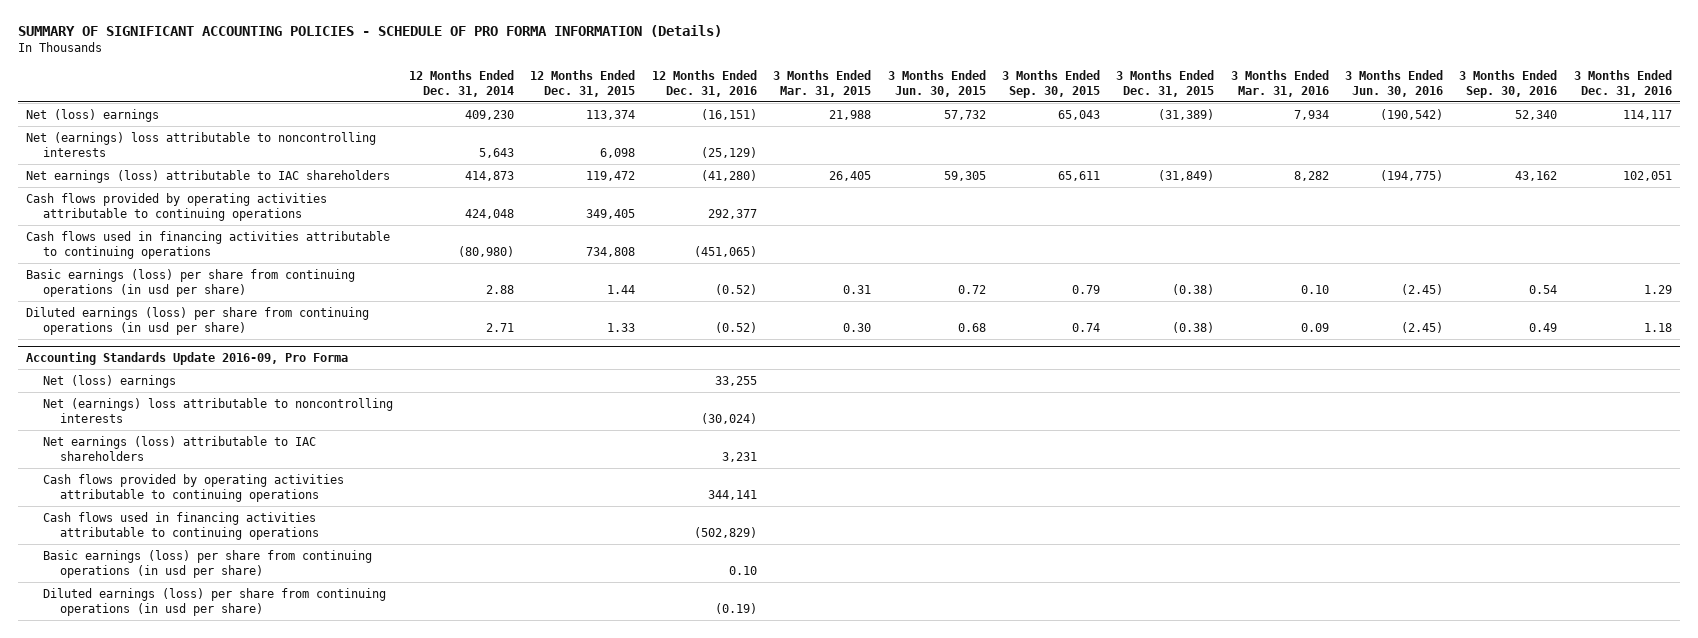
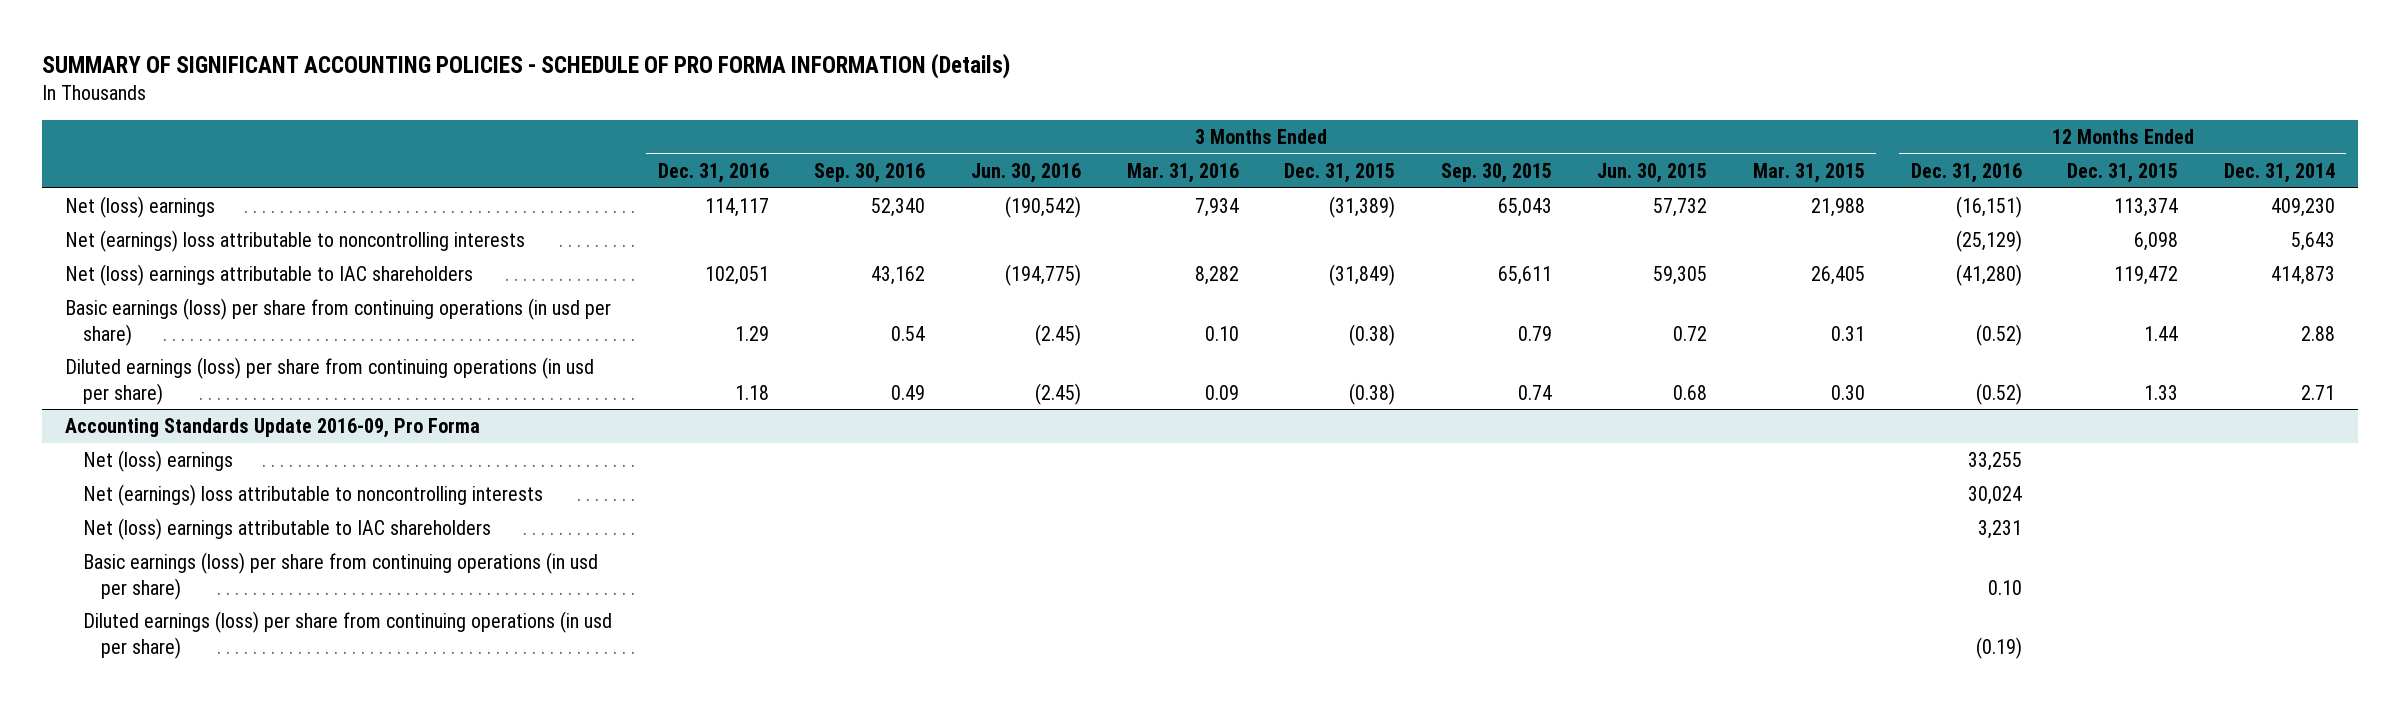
[26,192,328,221] Cash flows provided by operating activities attributable to continuing operations -> none
[26,230,391,259] Cash flows used in financing activities attributable to continuing operations -> none
[26,169,391,183] Net earnings (loss) attributable to IAC shareholders -> [64,264,473,287] Net (loss) earnings attributable to IAC shareholders
[42,473,344,502] Cash flows provided by operating activities attributable to continuing operations -> none
[42,511,319,540] Cash flows used in financing activities attributable to continuing operations -> none
[700,412,757,424] (30,024) -> [1967,486,2022,506] 30,024
[42,435,316,461] Net earnings (loss) attributable to IAC shareholders -> [83,518,492,541] Net (loss) earnings attributable to IAC shareholders

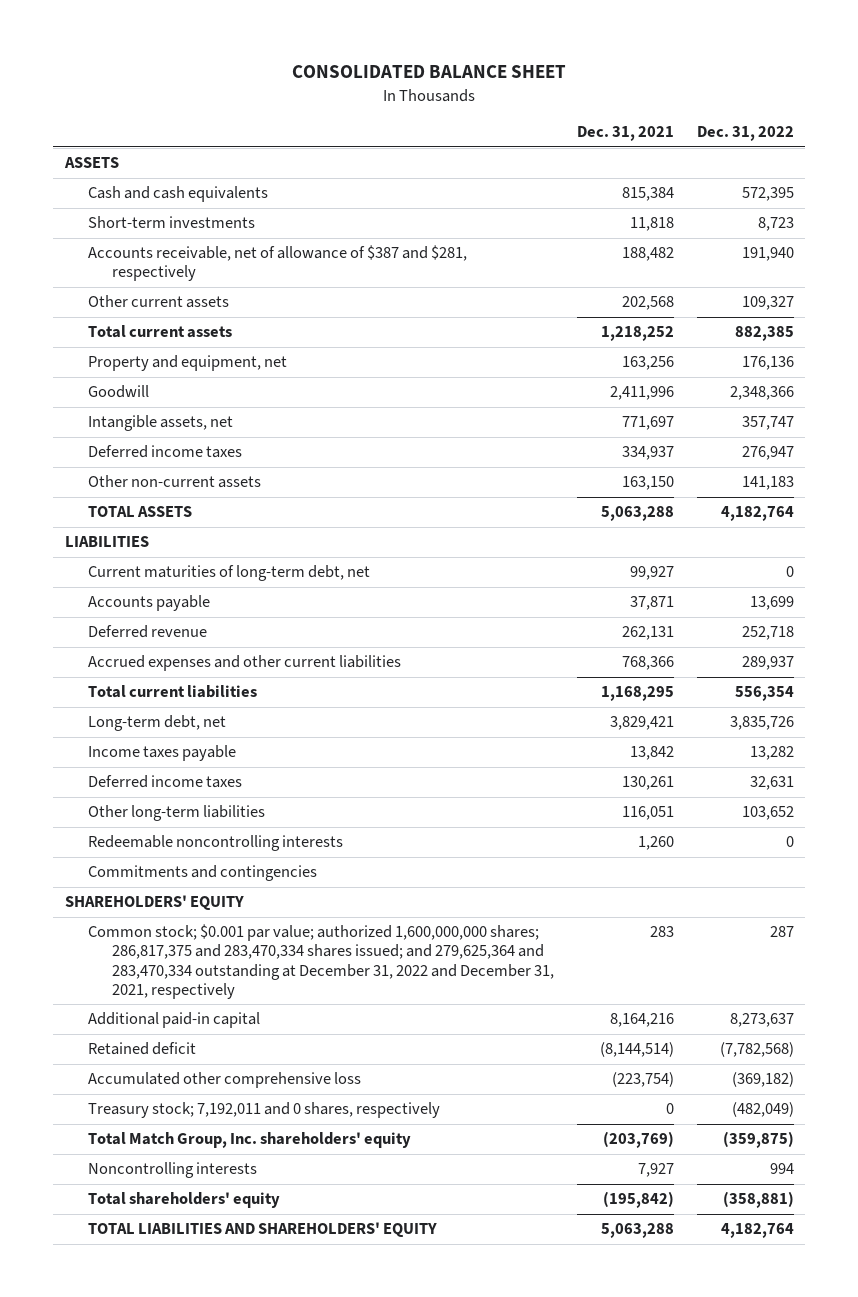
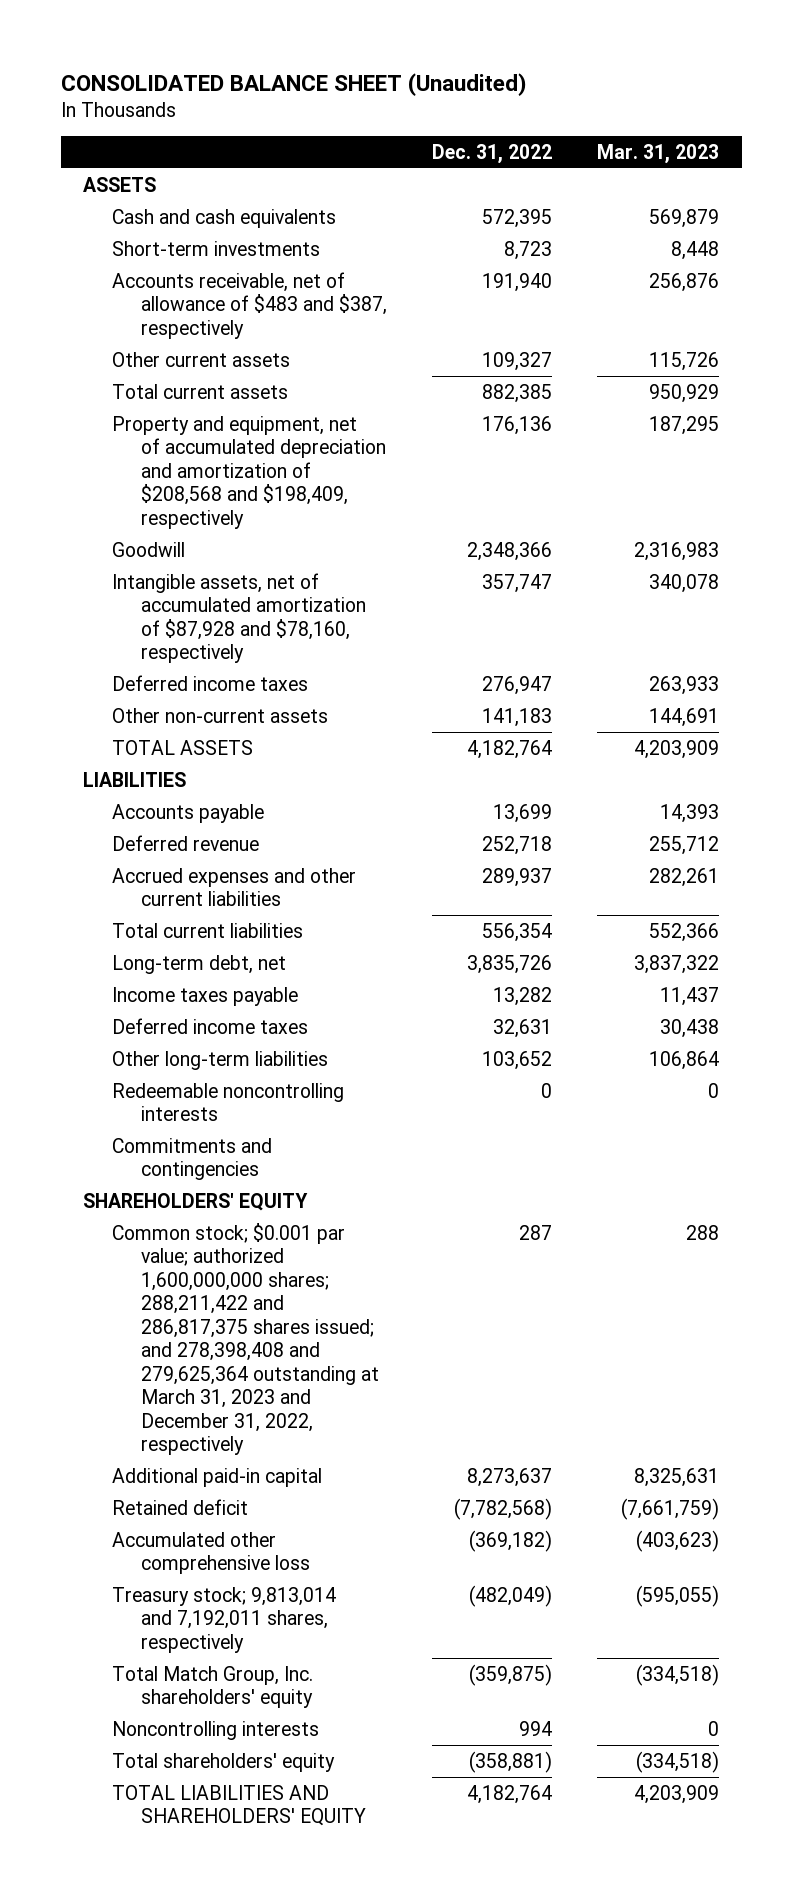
[292,65,567,79] CONSOLIDATED BALANCE SHEET -> [60,72,526,96] CONSOLIDATED BALANCE SHEET (Unaudited)
[576,126,674,142] Dec. 31, 2021 -> none
none -> [597,143,720,164] Mar. 31, 2023
[88,245,468,282] Accounts receivable, net of allowance of $387 and $281, respectively -> [111,271,387,339] Accounts receivable, net of allowance of $483 and $387, respectively
[88,355,288,372] Property and equipment, net -> [111,415,386,529] Property and equipment, net of accumulated depreciation and amortization of $208,568 and $198,409, respectively
[88,415,234,432] Intangible assets, net -> [111,572,366,664] Intangible assets, net of accumulated amortization of $87,928 and $78,160, respectively
[88,565,371,582] Current maturities of long-term debt, net -> none
[88,924,554,999] Common stock; $0.001 par value; authorized 1,600,000,000 shares; 286,817,375 and 283,470,334 shares issued; and 279,625,364 and 283,470,334 outstanding at December 31, 2022 and December 31, 2021, respectively -> [111,1222,379,1456] Common stock; $0.001 par value; authorized 1,600,000,000 shares; 288,211,422 and 286,817,375 shares issued; and 278,398,408 and 279,625,364 outstanding at March 31, 2023 and December 31, 2022, respectively
[88,1102,441,1119] Treasury stock; 7,192,011 and 0 shares, respectively -> [111,1586,336,1653] Treasury stock; 9,813,014 and 7,192,011 shares, respectively

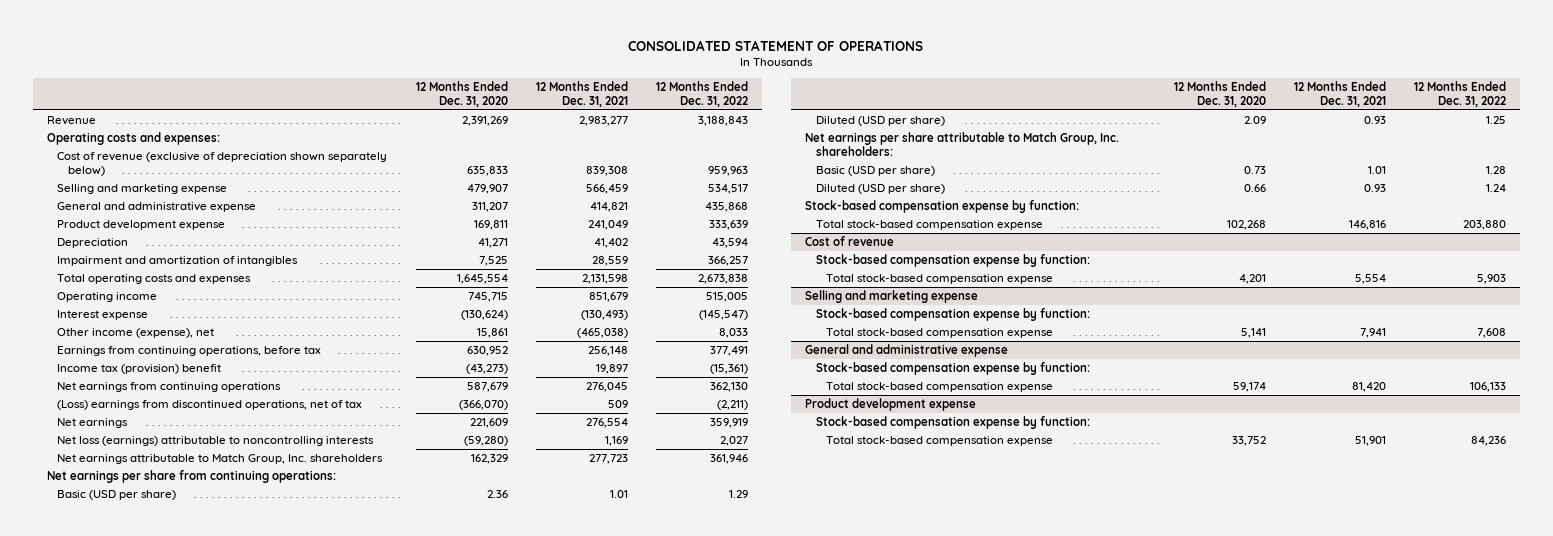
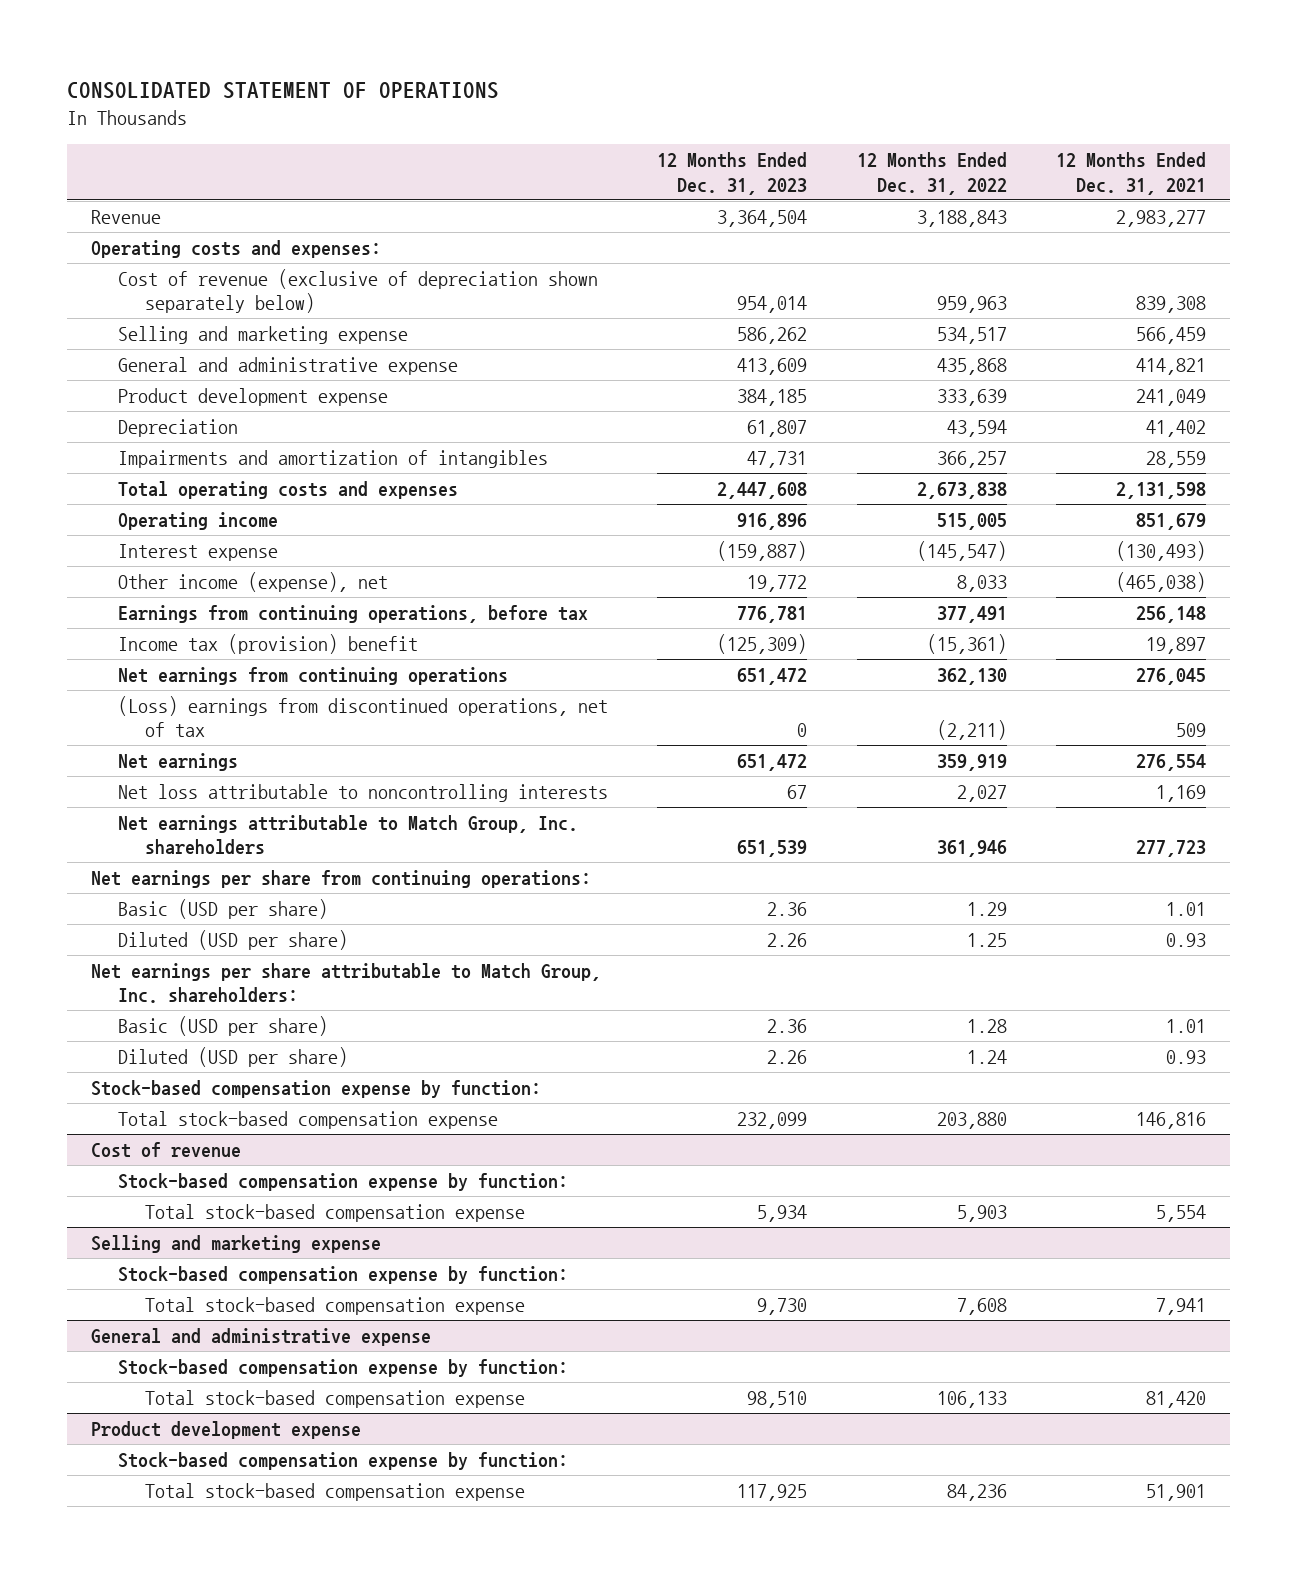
[415,80,508,107] 12 Months Ended Dec. 31, 2020 -> none
none -> [657,152,808,195] 12 Months Ended Dec. 31, 2023
[57,255,299,266] Impairment and amortization of intangibles -> [117,449,548,468] Impairments and amortization of intangibles
[57,435,375,446] Net loss (earnings) attributable to noncontrolling interests -> [117,783,608,802] Net loss attributable to noncontrolling interests

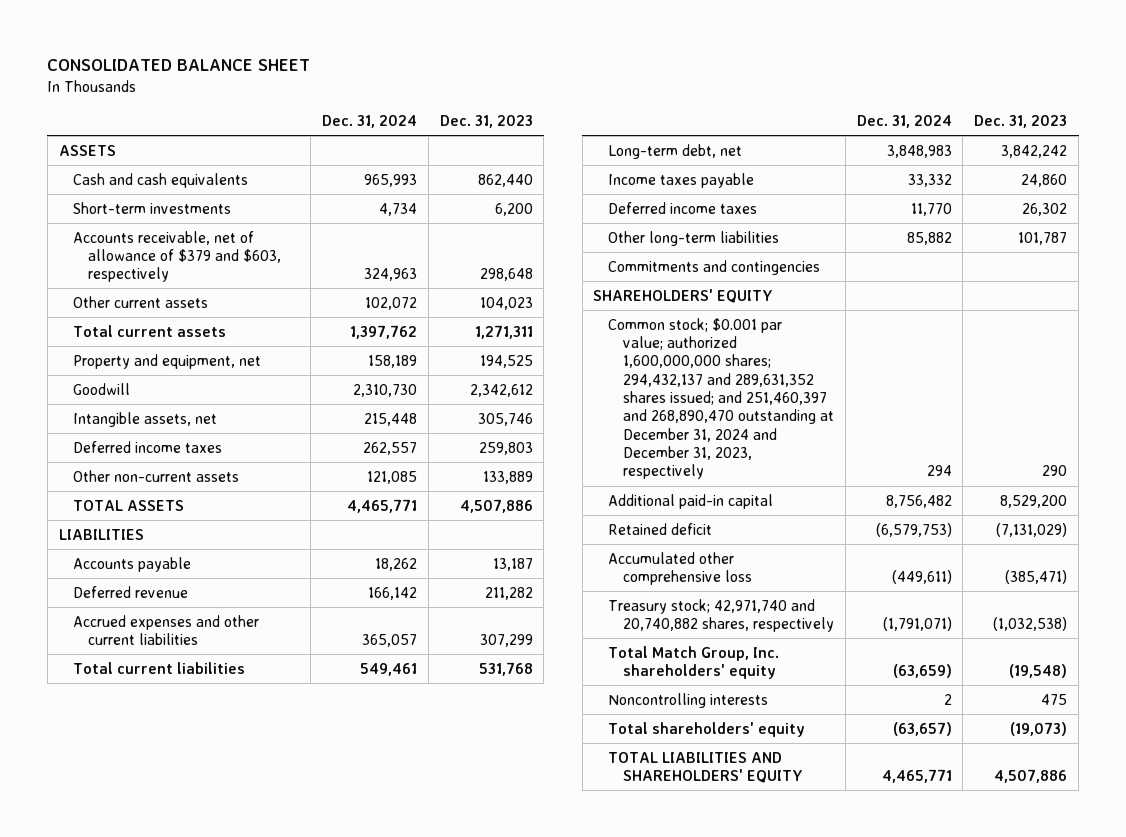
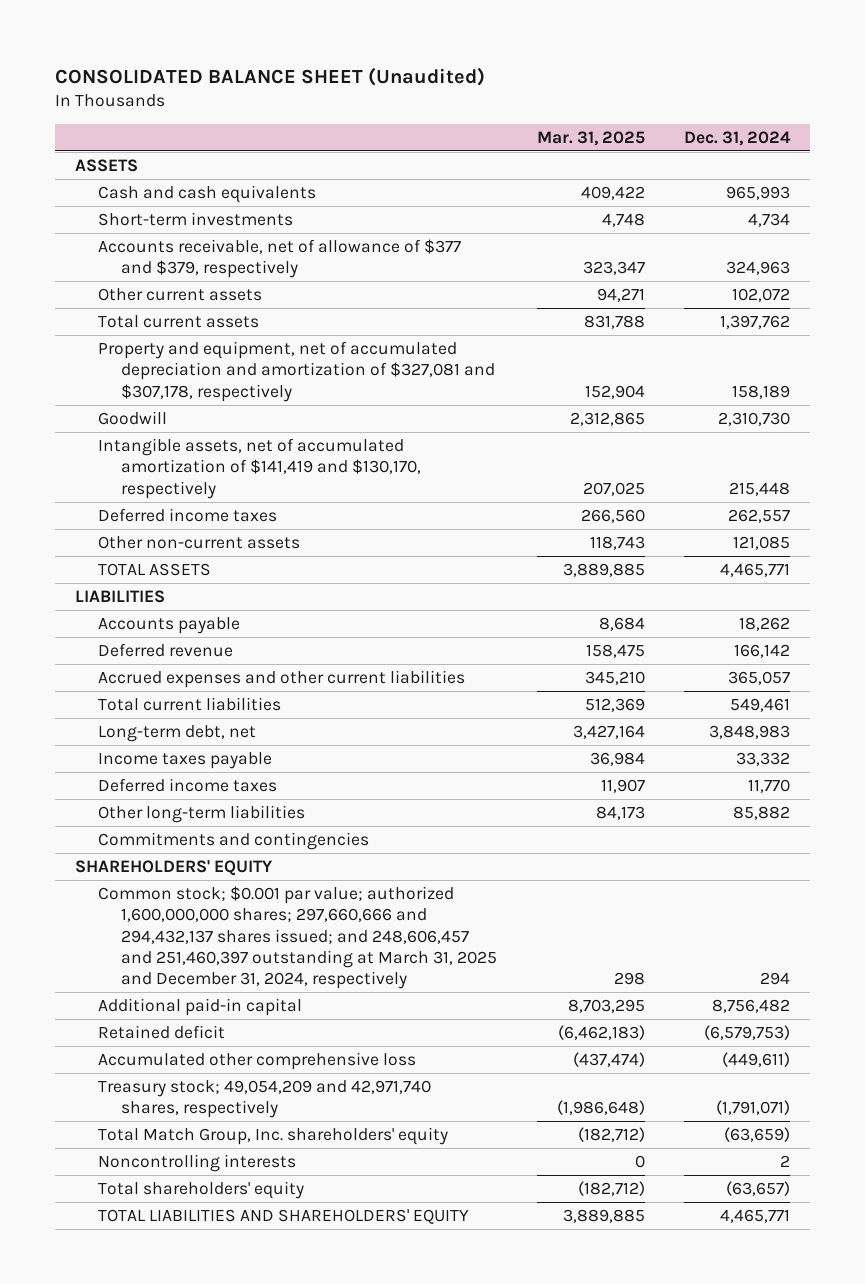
[47,58,311,71] CONSOLIDATED BALANCE SHEET -> [55,66,486,86] CONSOLIDATED BALANCE SHEET (Unaudited)
[439,115,533,129] Dec. 31, 2023 -> none
none -> [536,130,645,146] Mar. 31, 2025
[73,230,282,283] Accounts receivable, net of allowance of $379 and $603, respectively -> [98,239,462,279] Accounts receivable, net of allowance of $377 and $379, respectively
[73,353,262,369] Property and equipment, net -> [98,341,496,402] Property and equipment, net of accumulated depreciation and amortization of $327,081 and $307,178, respectively
[73,411,218,427] Intangible assets, net -> [98,438,422,499] Intangible assets, net of accumulated amortization of $141,419 and $130,170, respectively
[608,317,834,480] Common stock; $0.001 par value; authorized 1,600,000,000 shares; 294,432,137 and 289,631,352 shares issued; and 251,460,397 and 268,890,470 outstanding at December 31, 2024 and December 31, 2023, respectively -> [98,886,498,990] Common stock; $0.001 par value; authorized 1,600,000,000 shares; 297,660,666 and 294,432,137 shares issued; and 248,606,457 and 251,460,397 outstanding at March 31, 2025 and December 31, 2024, respectively
[608,598,834,632] Treasury stock; 42,971,740 and 20,740,882 shares, respectively -> [98,1080,432,1119] Treasury stock; 49,054,209 and 42,971,740 shares, respectively

